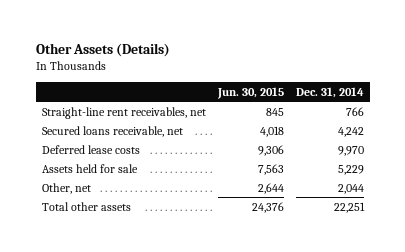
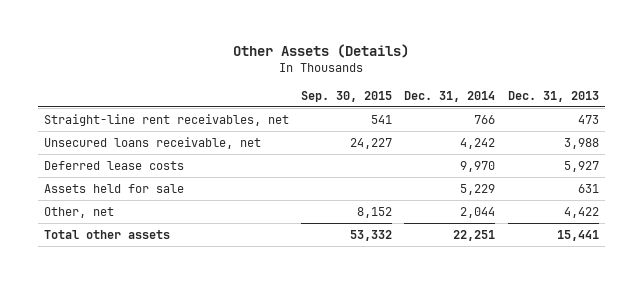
[216,86,284,99] Jun. 30, 2015 -> none
none -> [300,90,392,102] Sep. 30, 2015
none -> [507,90,599,102] Dec. 31, 2013
[41,125,183,137] Secured loans receivable, net -> [43,136,261,149] Unsecured loans receivable, net

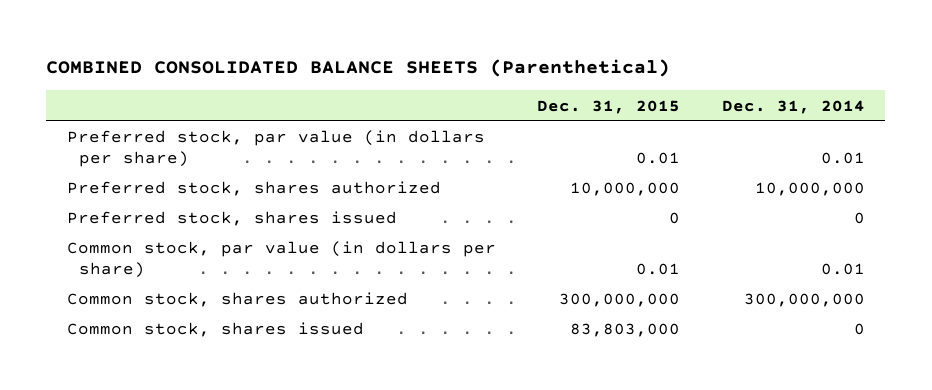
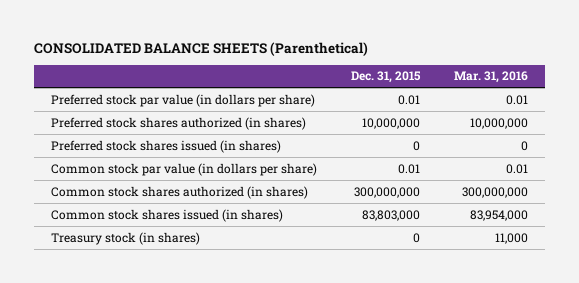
[46,59,671,78] COMBINED CONSOLIDATED BALANCE SHEETS (Parenthetical) -> [34,41,369,56] CONSOLIDATED BALANCE SHEETS (Parenthetical)
[721,99,865,114] Dec. 31, 2014 -> none
none -> [454,71,529,84] Mar. 31, 2016
[66,130,485,167] Preferred stock, par value (in dollars per share) -> [51,93,316,107] Preferred stock par value (in dollars per share)
[66,181,441,197] Preferred stock, shares authorized -> [51,116,307,130] Preferred stock shares authorized (in shares)
[66,211,397,227] Preferred stock, shares issued -> [51,139,282,153] Preferred stock shares issued (in shares)
[66,241,496,278] Common stock, par value (in dollars per share) -> [51,162,318,176] Common stock par value (in dollars per share)
[66,292,408,308] Common stock, shares authorized -> [51,185,309,199] Common stock shares authorized (in shares)
[66,322,364,338] Common stock, shares issued -> [51,208,284,222] Common stock shares issued (in shares)
none -> [51,231,201,245] Treasury stock (in shares)

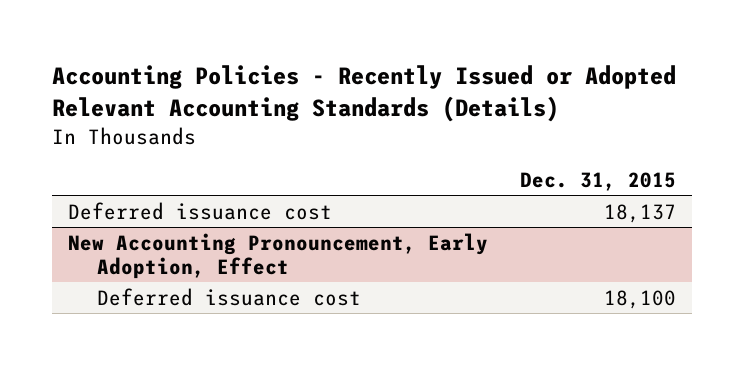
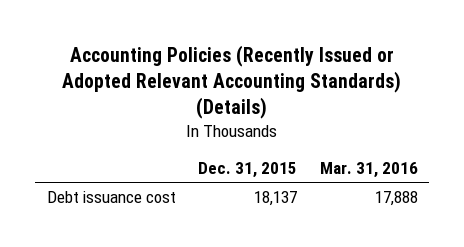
[52,65,677,123] Accounting Policies - Recently Issued or Adopted Relevant Accounting Standards (Details) -> [62,44,402,119] Accounting Policies (Recently Issued or Adopted Relevant Accounting Standards) (Details)
none -> [319,162,418,179] Mar. 31, 2016
[68,232,489,279] New Accounting Pronouncement, Early Adoption, Effect -> none
[96,287,361,306] Deferred issuance cost -> none
[68,201,333,220] Deferred issuance cost -> [46,191,176,204] Debt issuance cost

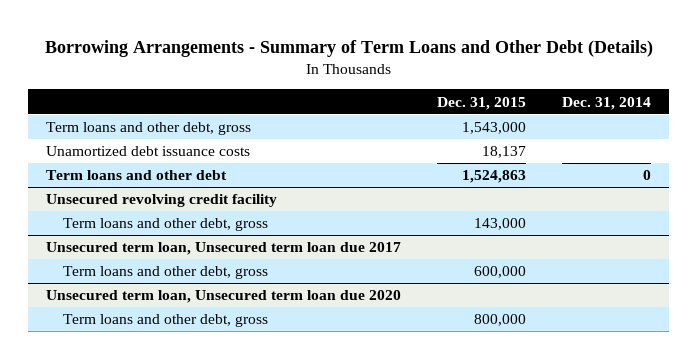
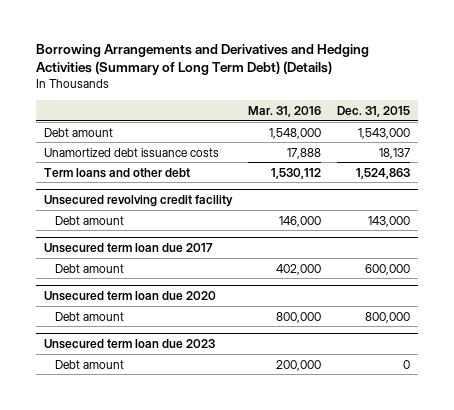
[44,39,653,57] Borrowing Arrangements - Summary of Term Loans and Other Debt (Details) -> [35,44,369,76] Borrowing Arrangements and Derivatives and Hedging Activities (Summary of Long Term Debt) (Details)
[561,96,651,110] Dec. 31, 2014 -> none
none -> [247,105,321,117] Mar. 31, 2016
[46,122,252,136] Term loans and other debt, gross -> [43,127,113,137] Debt amount
[62,218,268,232] Term loans and other debt, gross -> [54,215,124,225] Debt amount
[46,242,402,256] Unsecured term loan, Unsecured term loan due 2017 -> [43,243,213,254] Unsecured term loan due 2017
[62,266,268,280] Term loans and other debt, gross -> [54,263,124,273] Debt amount
[46,290,402,304] Unsecured term loan, Unsecured term loan due 2020 -> [43,291,216,302] Unsecured term loan due 2020
[62,314,268,328] Term loans and other debt, gross -> [54,311,124,321] Debt amount
none -> [43,339,215,350] Unsecured term loan due 2023
none -> [54,359,124,369] Debt amount

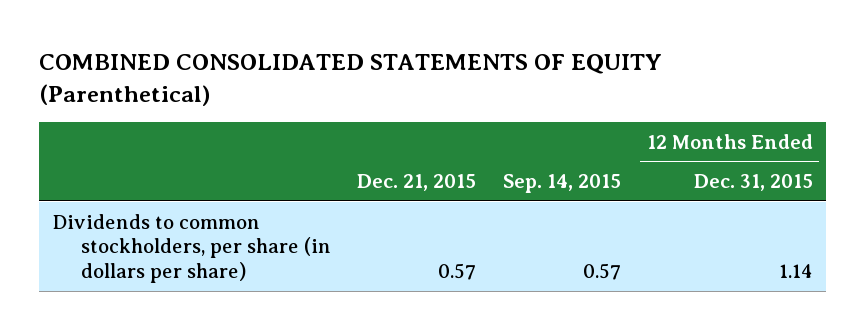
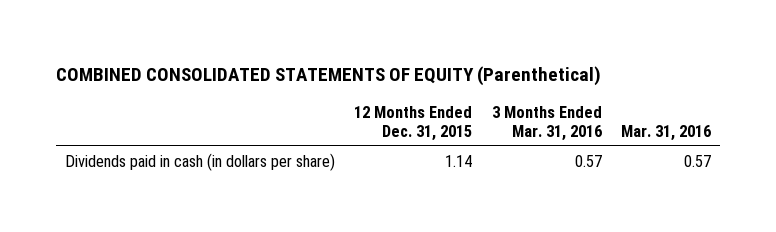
[357,174,477,192] Dec. 21, 2015 -> none
[502,174,621,194] Sep. 14, 2015 -> none
none -> [491,105,602,142] 3 Months Ended Mar. 31, 2016
none -> [620,125,711,142] Mar. 31, 2016
[51,213,332,284] Dividends to common stockholders, per share (in dollars per share) -> [65,153,336,172] Dividends paid in cash (in dollars per share)

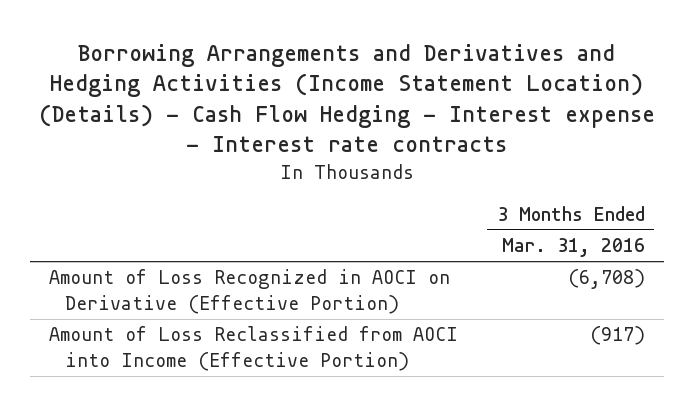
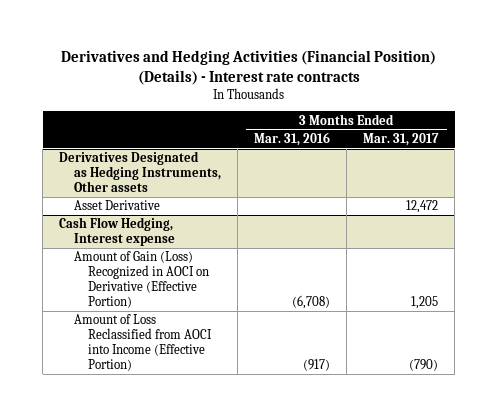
[39,43,656,153] Borrowing Arrangements and Derivatives and Hedging Activities (Income Statement Location) (Details) - Cash Flow Hedging - Interest expense - Interest rate contracts -> [60,50,436,85] Derivatives and Hedging Activities (Financial Position) (Details) - Interest rate contracts
none -> [363,132,440,146] Mar. 31, 2017
none -> [59,151,221,192] Derivatives Designated as Hedging Instruments, Other assets
none -> [73,200,160,211] Asset Derivative
none -> [59,217,175,247] Cash Flow Hedging, Interest expense
[49,269,451,314] Amount of Loss Recognized in AOCI on Derivative (Effective Portion) -> [73,251,210,308] Amount of Gain (Loss) Recognized in AOCI on Derivative (Effective Portion)

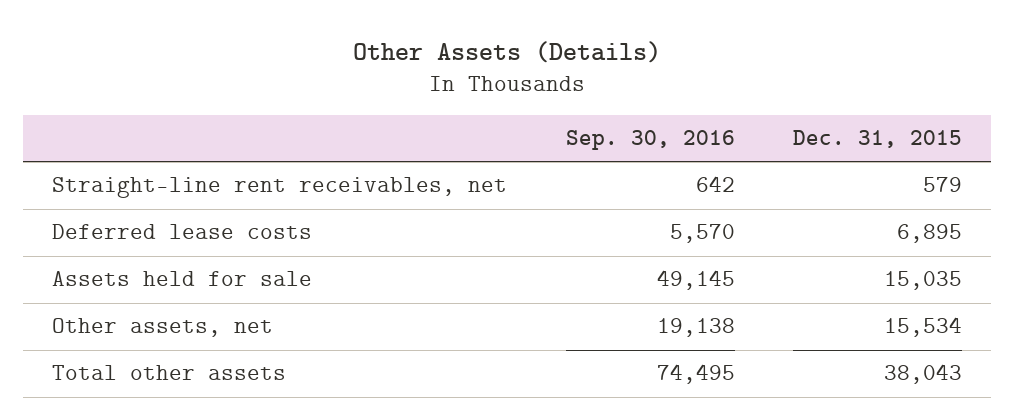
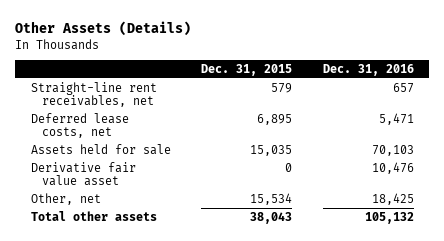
[565,130,735,151] Sep. 30, 2016 -> none
none -> [322,63,414,76] Dec. 31, 2016
[52,224,313,240] Deferred lease costs -> [30,112,129,139] Deferred lease costs, net
none -> [30,161,136,187] Derivative fair value asset
[52,318,274,338] Other assets, net -> [30,192,101,205] Other, net

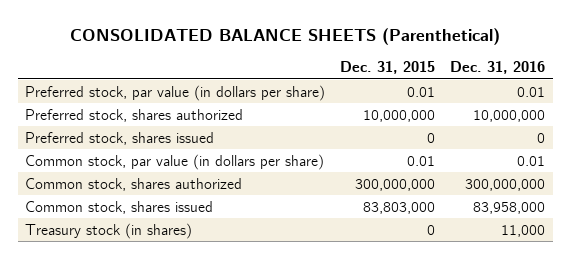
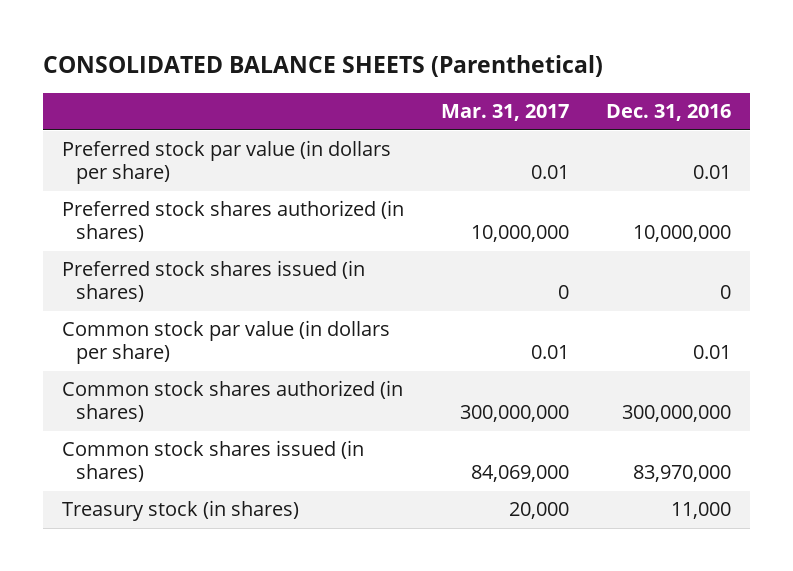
[340,61,436,75] Dec. 31, 2015 -> none
none -> [441,103,570,121] Mar. 31, 2017
[25,84,326,101] Preferred stock, par value (in dollars per share) -> [61,140,391,185] Preferred stock par value (in dollars per share)
[25,108,244,122] Preferred stock, shares authorized -> [61,200,404,243] Preferred stock shares authorized (in shares)
[25,131,215,145] Preferred stock, shares issued -> [61,260,365,303] Preferred stock shares issued (in shares)
[25,153,325,170] Common stock, par value (in dollars per share) -> [61,320,390,365] Common stock par value (in dollars per share)
[25,177,243,191] Common stock, shares authorized -> [61,380,403,423] Common stock shares authorized (in shares)
[25,200,214,214] Common stock, shares issued -> [61,440,364,483] Common stock shares issued (in shares)
[473,201,546,214] 83,958,000 -> [633,465,732,483] 83,970,000

